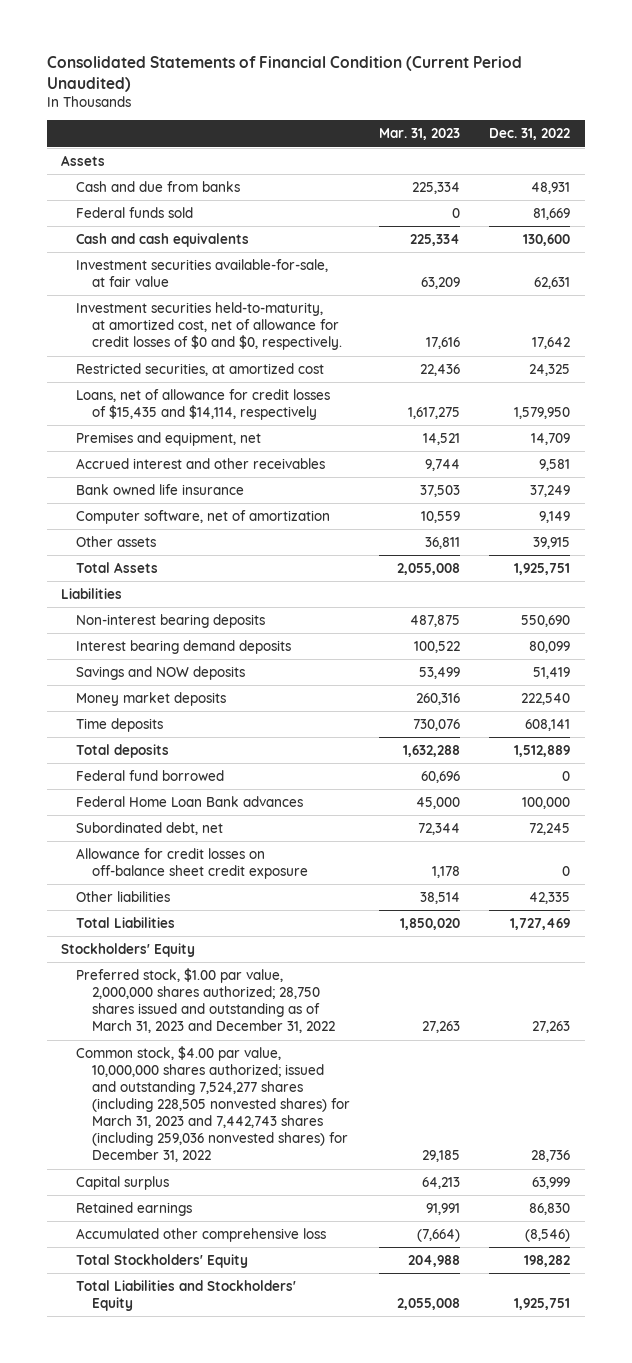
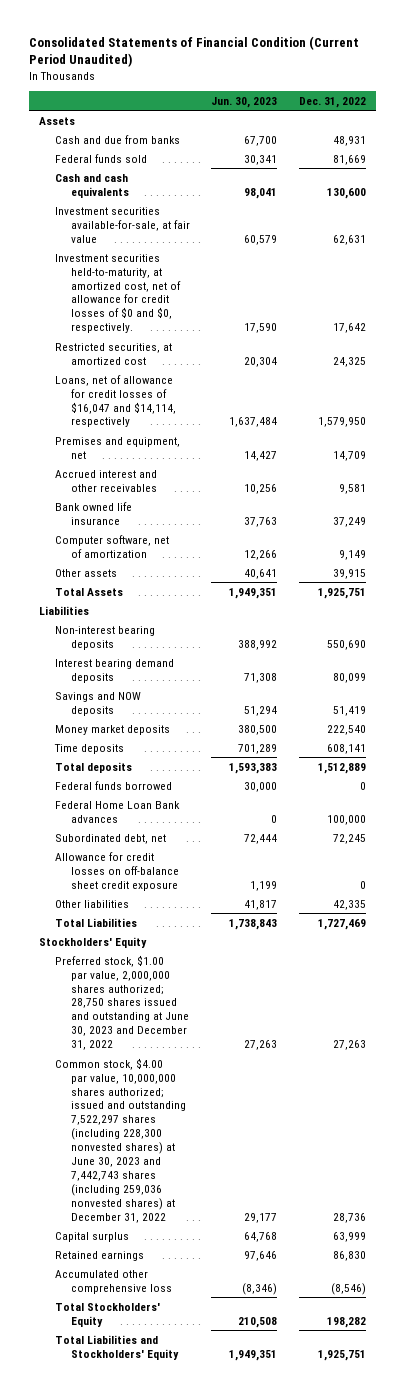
[378,128,460,141] Mar. 31, 2023 -> none
none -> [211,96,278,108] Jun. 30, 2023
[76,389,331,421] Loans, net of allowance for credit losses of $15,435 and $14,114, respectively -> [55,374,177,428] Loans, net of allowance for credit losses of $16,047 and $14,114, respectively
[76,770,225,782] Federal fund borrowed -> [55,780,173,790] Federal funds borrowed
[76,968,335,1034] Preferred stock, $1.00 par value, 2,000,000 shares authorized; 28,750 shares issued and outstanding as of March 31, 2023 and December 31, 2022 -> [55,954,190,1051] Preferred stock, $1.00 par value, 2,000,000 shares authorized; 28,750 shares issued and outstanding at June 30, 2023 and December 31, 2022
[76,1046,350,1163] Common stock, $4.00 par value, 10,000,000 shares authorized; issued and outstanding 7,524,277 shares (including 228,505 nonvested shares) for March 31, 2023 and 7,442,743 shares (including 259,036 nonvested shares) for December 31, 2022 -> [55,1057,187,1223] Common stock, $4.00 par value, 10,000,000 shares authorized; issued and outstanding 7,522,297 shares (including 228,300 nonvested shares) at June 30, 2023 and 7,442,743 shares (including 259,036 nonvested shares) at December 31, 2022

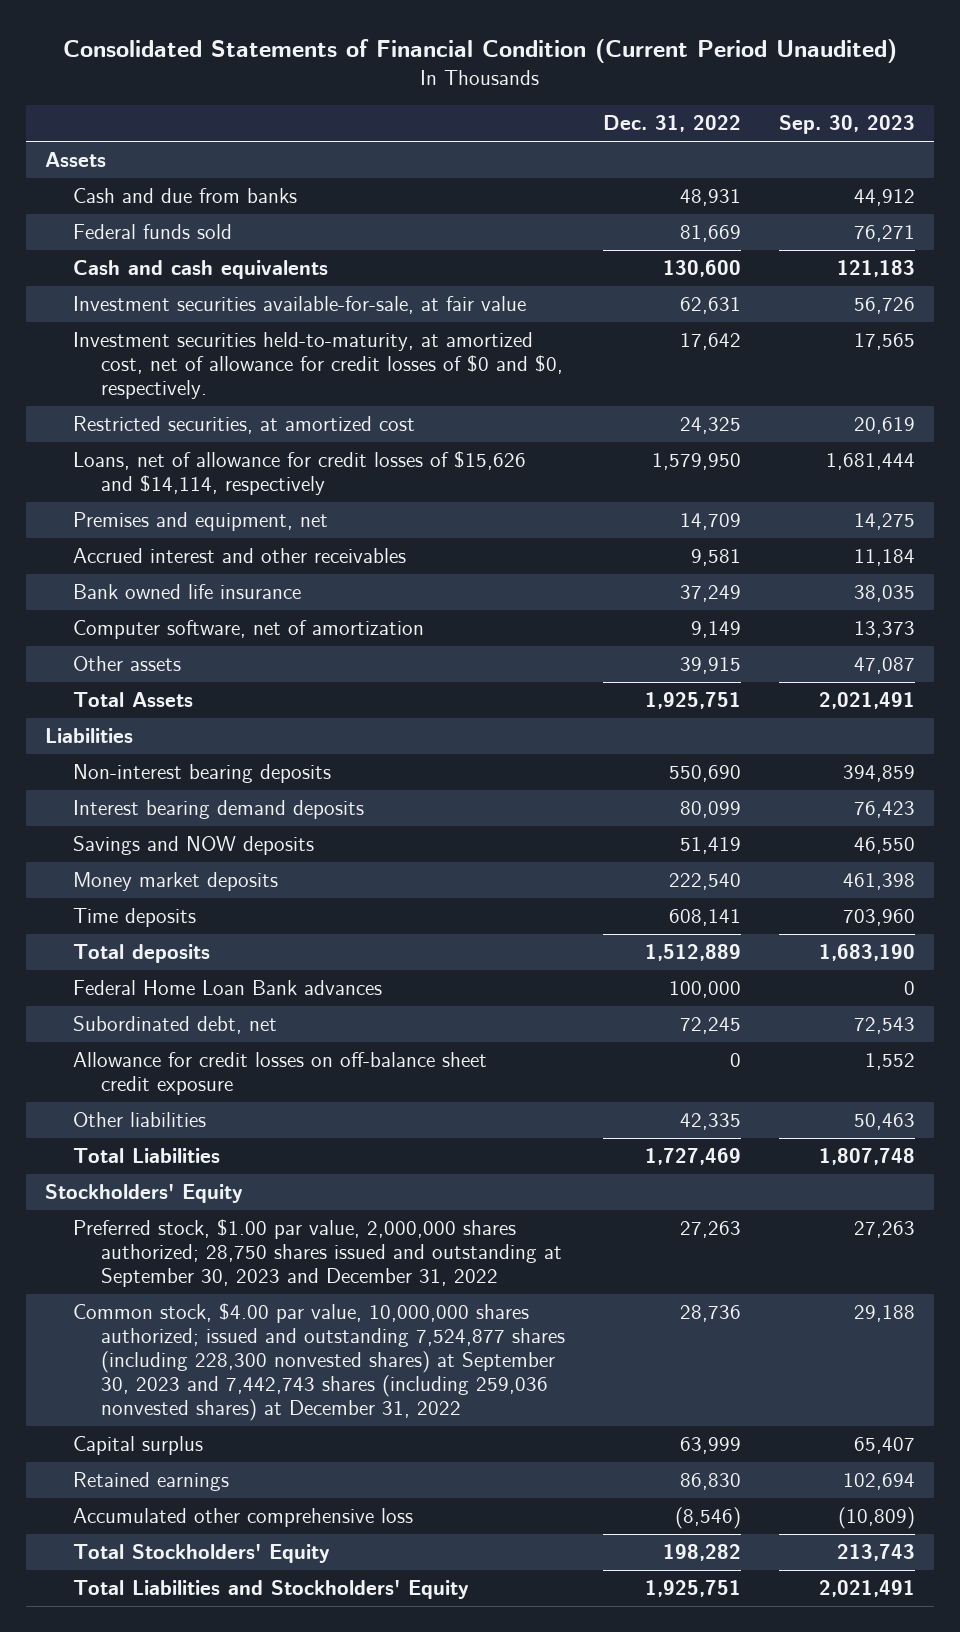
[211,96,278,108] Jun. 30, 2023 -> none
none -> [778,115,915,135] Sep. 30, 2023
[55,374,177,428] Loans, net of allowance for credit losses of $16,047 and $14,114, respectively -> [72,451,526,496] Loans, net of allowance for credit losses of $15,626 and $14,114, respectively
[55,780,173,790] Federal funds borrowed -> none
[55,954,190,1051] Preferred stock, $1.00 par value, 2,000,000 shares authorized; 28,750 shares issued and outstanding at June 30, 2023 and December 31, 2022 -> [72,1219,562,1288] Preferred stock, $1.00 par value, 2,000,000 shares authorized; 28,750 shares issued and outstanding at September 30, 2023 and December 31, 2022
[55,1057,187,1223] Common stock, $4.00 par value, 10,000,000 shares authorized; issued and outstanding 7,522,297 shares (including 228,300 nonvested shares) at June 30, 2023 and 7,442,743 shares (including 259,036 nonvested shares) at December 31, 2022 -> [72,1303,565,1421] Common stock, $4.00 par value, 10,000,000 shares authorized; issued and outstanding 7,524,877 shares (including 228,300 nonvested shares) at September 30, 2023 and 7,442,743 shares (including 259,036 nonvested shares) at December 31, 2022

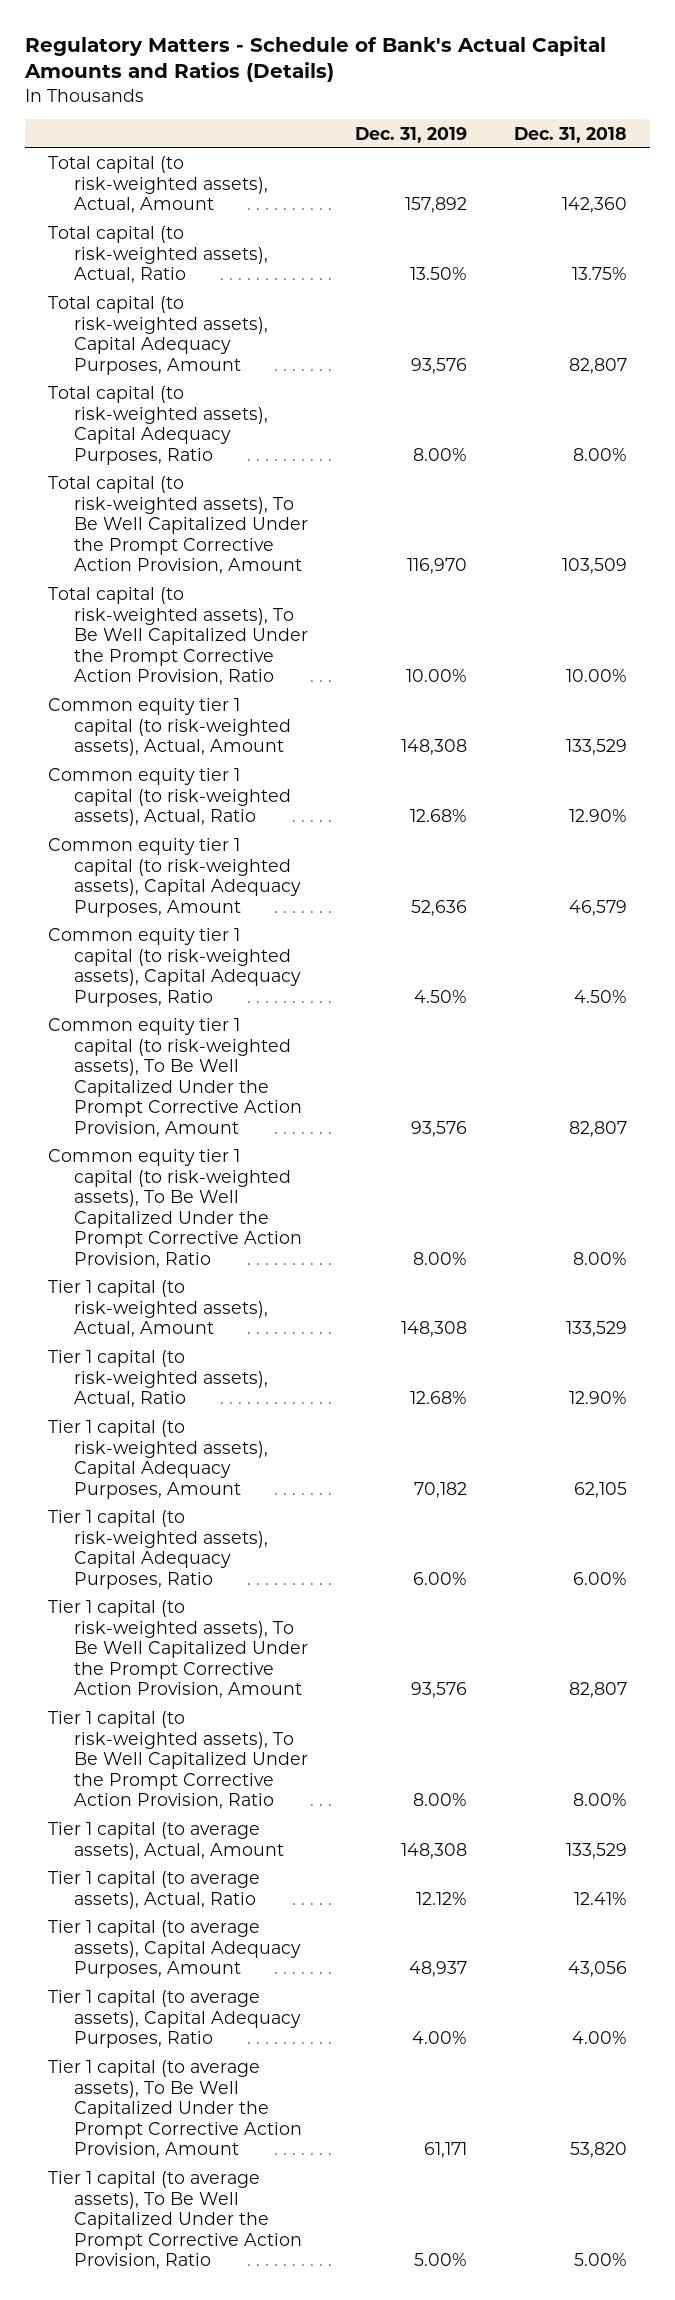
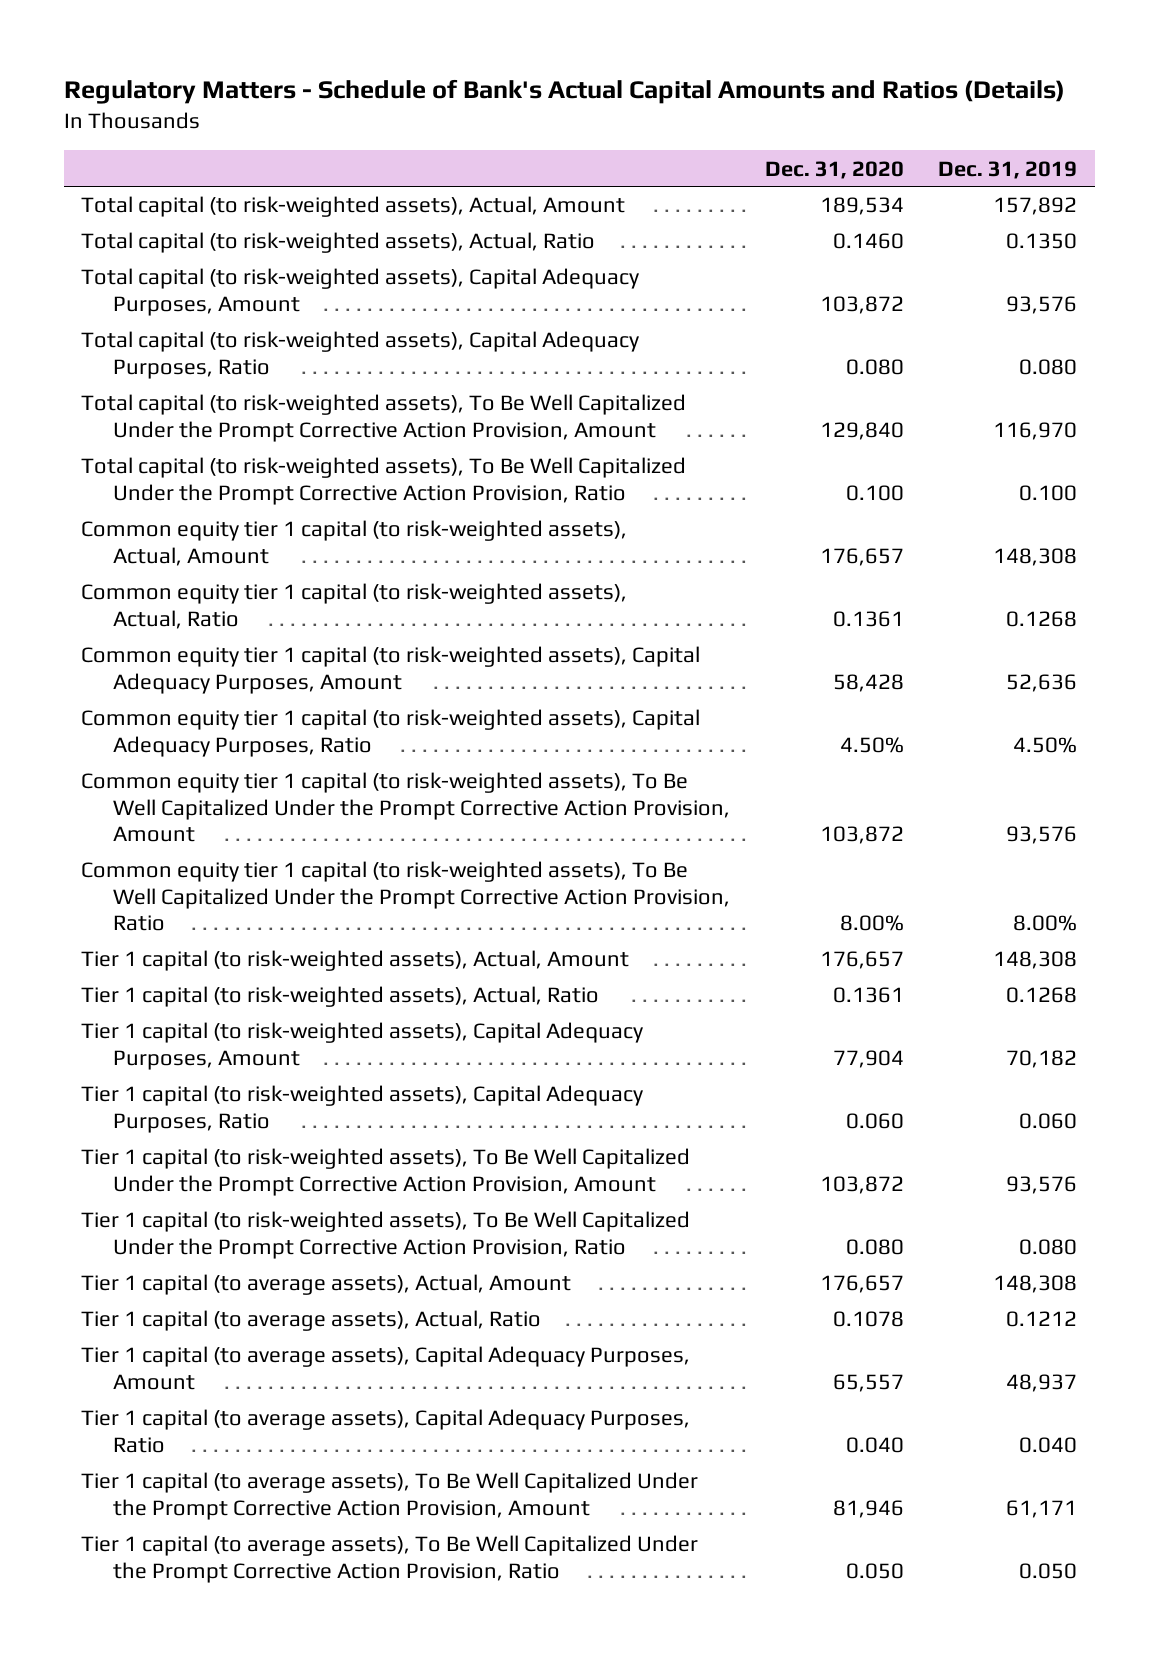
[513,126,627,143] Dec. 31, 2018 -> none
none -> [764,160,904,179] Dec. 31, 2020
[409,267,467,281] 13.50% -> [1006,233,1078,250] 0.1350
[412,447,467,461] 8.00% -> [1019,358,1078,375] 0.080
[405,669,467,683] 10.00% -> [1019,484,1078,501] 0.100
[409,809,467,823] 12.68% -> [1006,610,1078,627] 0.1268
[409,1391,467,1405] 12.68% -> [1006,987,1078,1004] 0.1268
[412,1571,467,1585] 6.00% -> [1019,1112,1078,1129] 0.060
[412,1793,467,1807] 8.00% -> [1019,1238,1078,1255] 0.080
[415,1891,467,1905] 12.12% -> [1006,1311,1078,1328] 0.1212
[411,2031,467,2045] 4.00% -> [1019,1436,1078,1453] 0.040
[413,2253,467,2267] 5.00% -> [1019,1562,1078,1579] 0.050

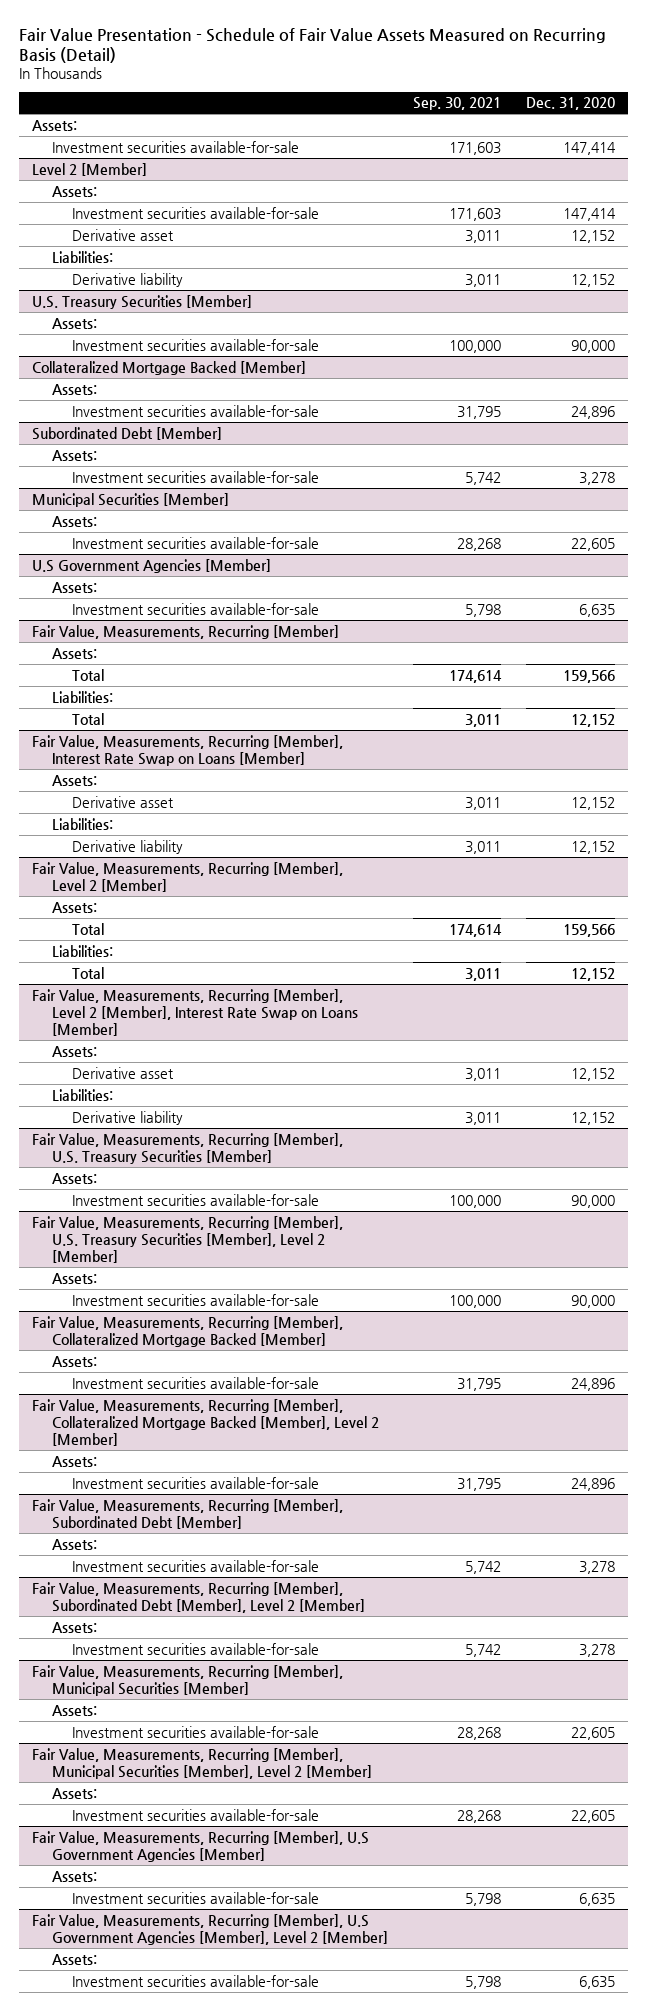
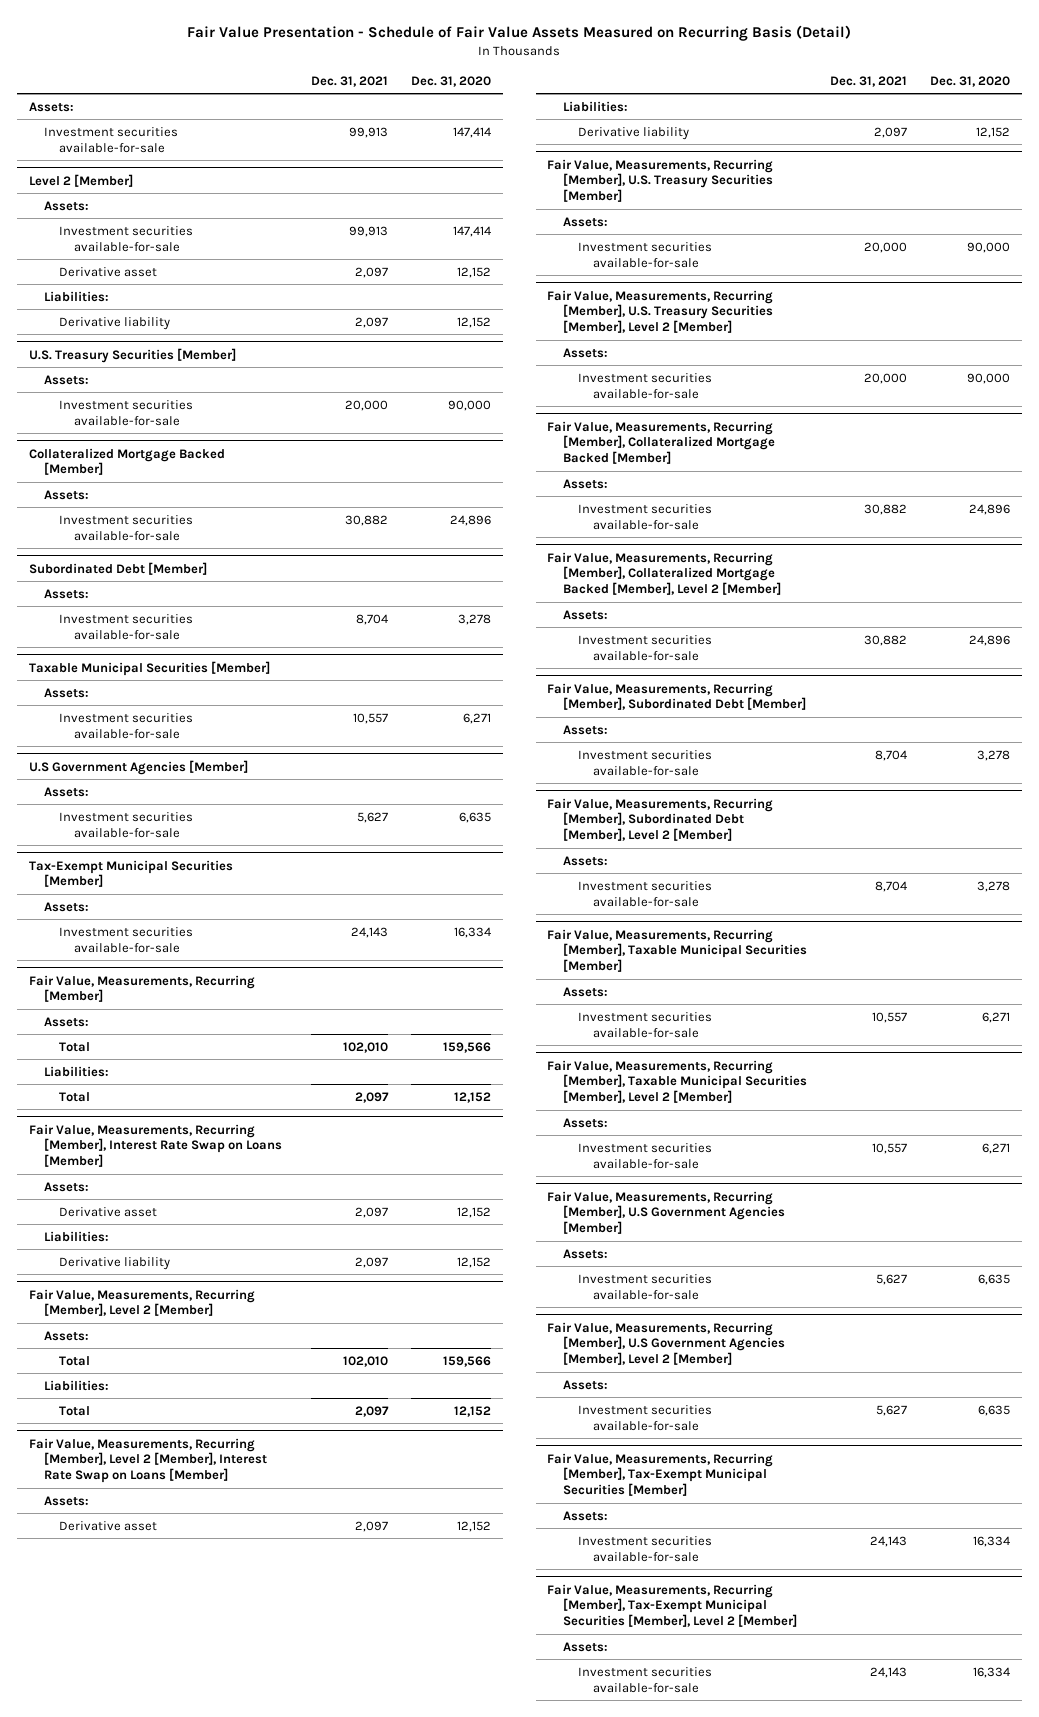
[413,97,502,111] Sep. 30, 2021 -> none
none -> [311,75,389,87] Dec. 31, 2021
[31,492,229,507] Municipal Securities [Member] -> [28,660,270,676] Taxable Municipal Securities [Member]
[571,537,616,551] 22,605 -> [463,712,492,724] 6,271
none -> [28,859,233,888] Tax-Exempt Municipal Securities [Member]
none -> [43,901,89,912] Assets:
none -> [59,926,194,953] Investment securities available-for-sale
[31,1664,343,1696] Fair Value, Measurements, Recurring [Member], Municipal Securities [Member] -> [547,928,807,973] Fair Value, Measurements, Recurring [Member], Taxable Municipal Securities [Member]
[571,1726,616,1740] 22,605 -> [982,1011,1011,1023] 6,271
[31,1747,372,1779] Fair Value, Measurements, Recurring [Member], Municipal Securities [Member], Level 2 [Member] -> [547,1059,807,1104] Fair Value, Measurements, Recurring [Member], Taxable Municipal Securities [Member], Level 2 [Member]
[571,1809,616,1823] 22,605 -> [982,1142,1011,1154] 6,271
none -> [547,1452,774,1497] Fair Value, Measurements, Recurring [Member], Tax-Exempt Municipal Securities [Member]
none -> [562,1510,608,1521] Assets:
none -> [578,1535,713,1562] Investment securities available-for-sale
none -> [547,1583,797,1628] Fair Value, Measurements, Recurring [Member], Tax-Exempt Municipal Securities [Member], Level 2 [Member]
none -> [562,1641,608,1652] Assets:
none -> [578,1666,713,1693] Investment securities available-for-sale

